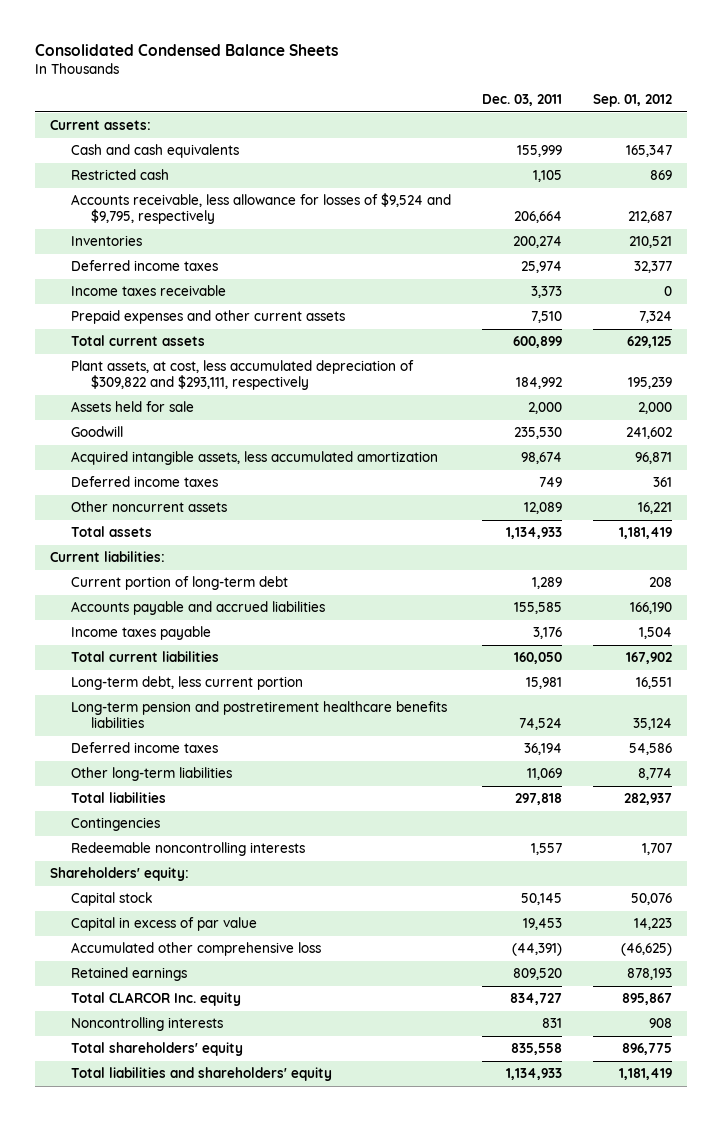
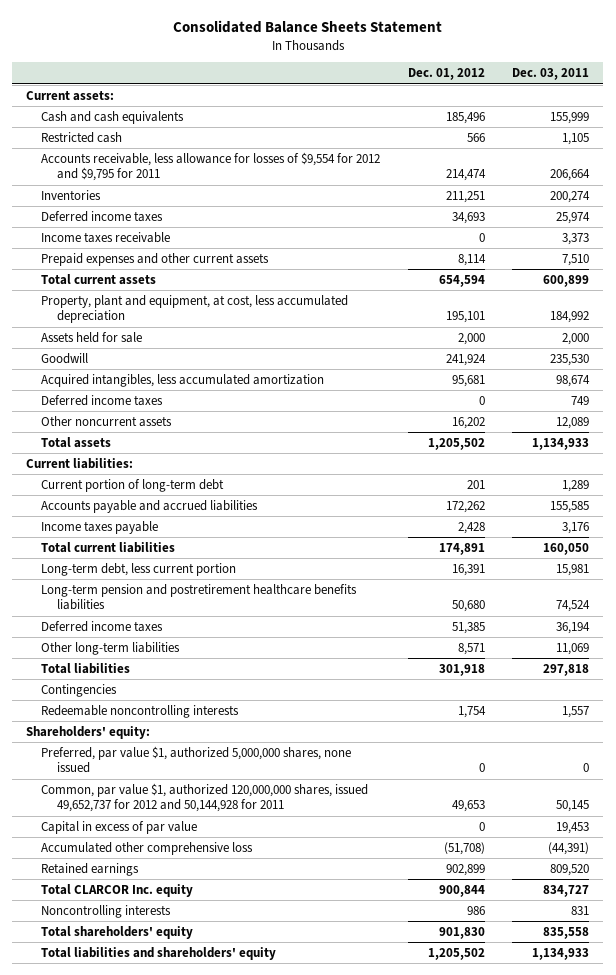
[34,43,338,56] Consolidated Condensed Balance Sheets -> [172,20,442,34] Consolidated Balance Sheets Statement
[592,94,672,108] Sep. 01, 2012 -> none
none -> [407,68,485,81] Dec. 01, 2012
[70,193,451,225] Accounts receivable, less allowance for losses of $9,524 and $9,795, respectively -> [41,151,381,182] Accounts receivable, less allowance for losses of $9,554 for 2012 and $9,795 for 2011
[70,360,414,391] Plant assets, at cost, less accumulated depreciation of $309,822 and $293,111, respectively -> [41,294,349,324] Property, plant and equipment, at cost, less accumulated depreciation
[70,451,438,466] Acquired intangible assets, less accumulated amortization -> [41,373,325,387] Acquired intangibles, less accumulated amortization
none -> [41,745,352,774] Preferred, par value $1, authorized 5,000,000 shares, none issued
[70,892,153,907] Capital stock -> [41,782,369,813] Common, par value $1, authorized 120,000,000 shares, issued 49,652,737 for 2012 and 50,144,928 for 2011

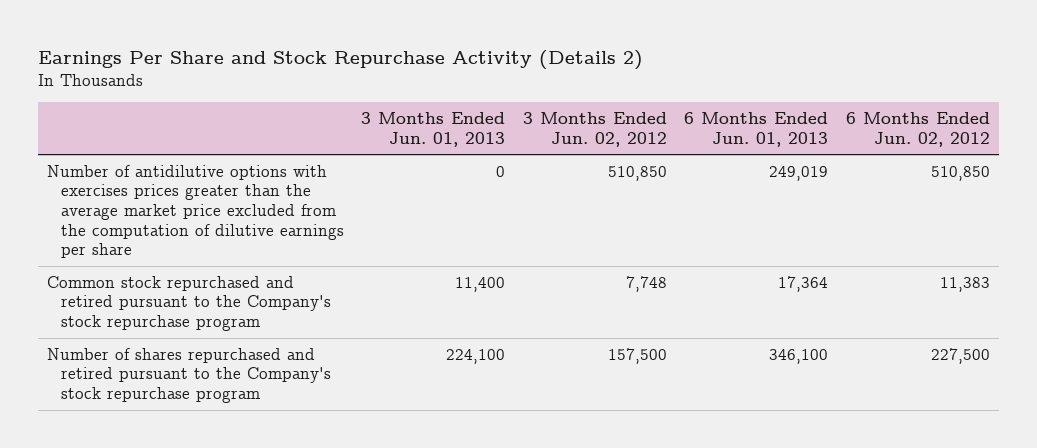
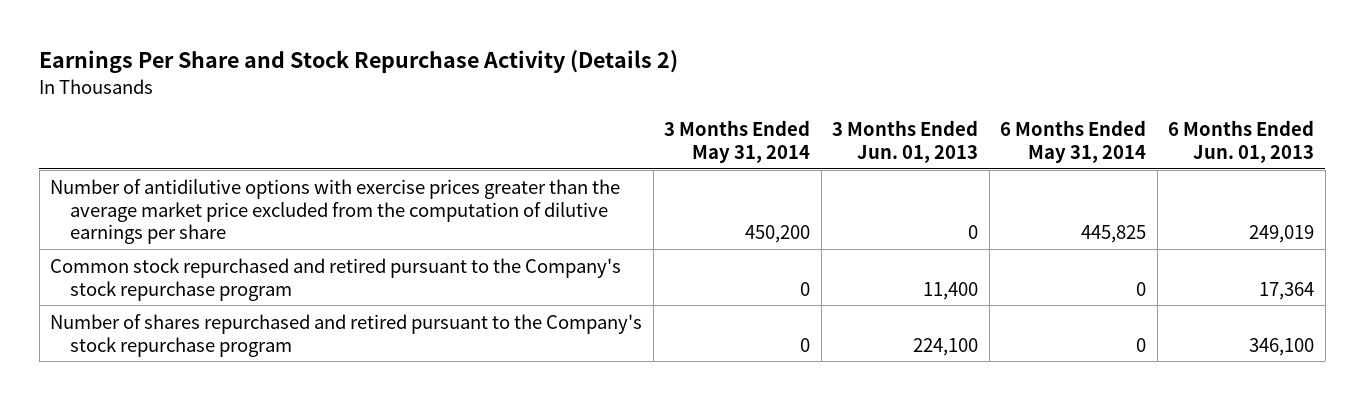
[522,112,667,147] 3 Months Ended Jun. 02, 2012 -> none
[845,112,990,147] 6 Months Ended Jun. 02, 2012 -> none
none -> [664,119,811,163] 3 Months Ended May 31, 2014
none -> [1000,119,1147,163] 6 Months Ended May 31, 2014
[46,164,344,259] Number of antidilutive options with exercises prices greater than the average market price excluded from the computation of dilutive earnings per share -> [50,178,621,245] Number of antidilutive options with exercise prices greater than the average market price excluded from the computation of dilutive earnings per share

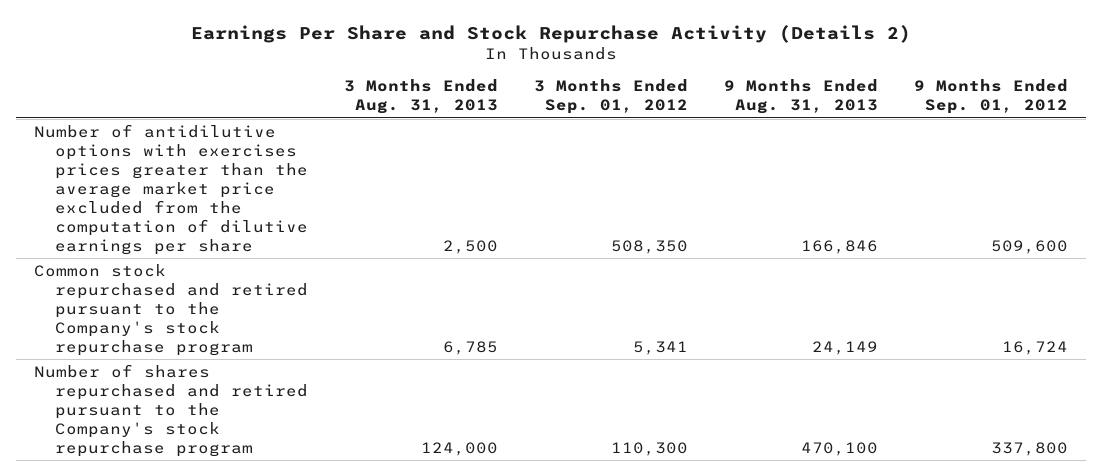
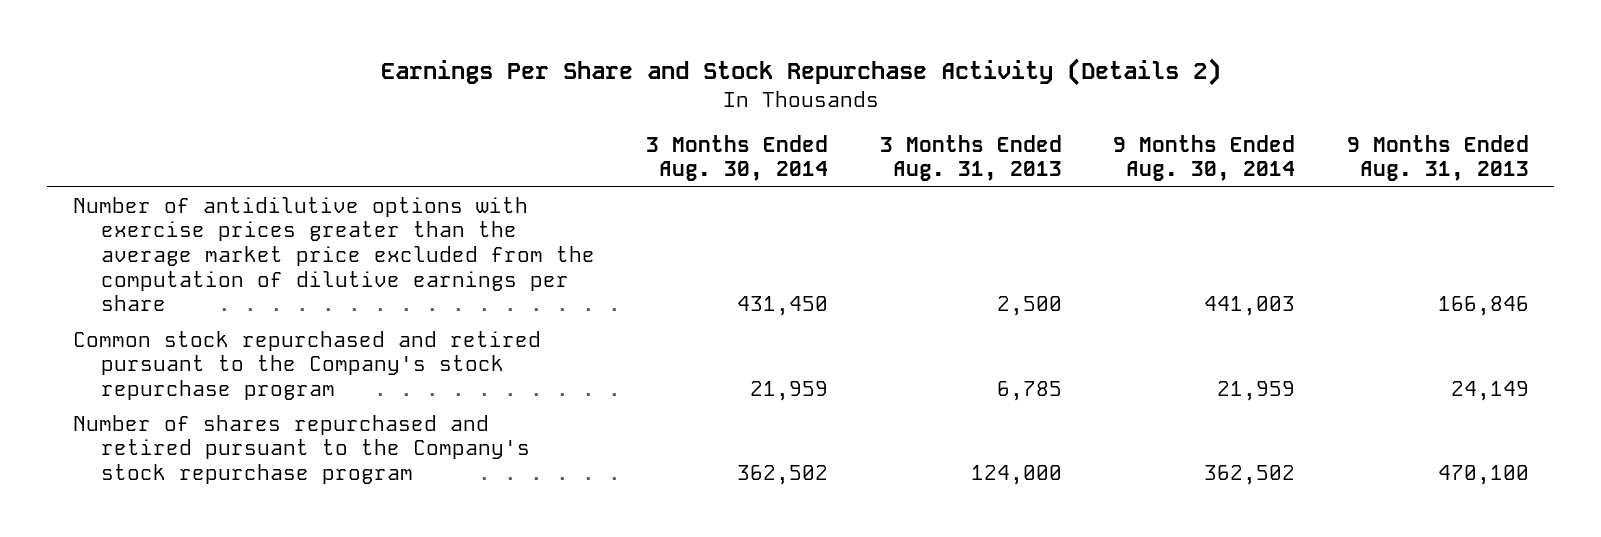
[534,79,689,115] 3 Months Ended Sep. 01, 2012 -> none
[914,79,1069,115] 9 Months Ended Sep. 01, 2012 -> none
none -> [646,134,829,182] 3 Months Ended Aug. 30, 2014
none -> [1113,134,1296,182] 9 Months Ended Aug. 30, 2014
[33,123,308,255] Number of antidilutive options with exercises prices greater than the average market price excluded from the computation of dilutive earnings per share -> [72,196,595,312] Number of antidilutive options with exercise prices greater than the average market price excluded from the computation of dilutive earnings per share

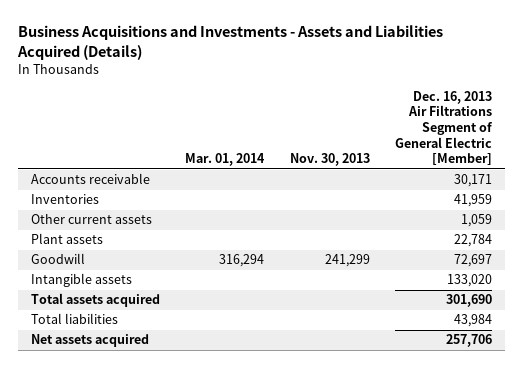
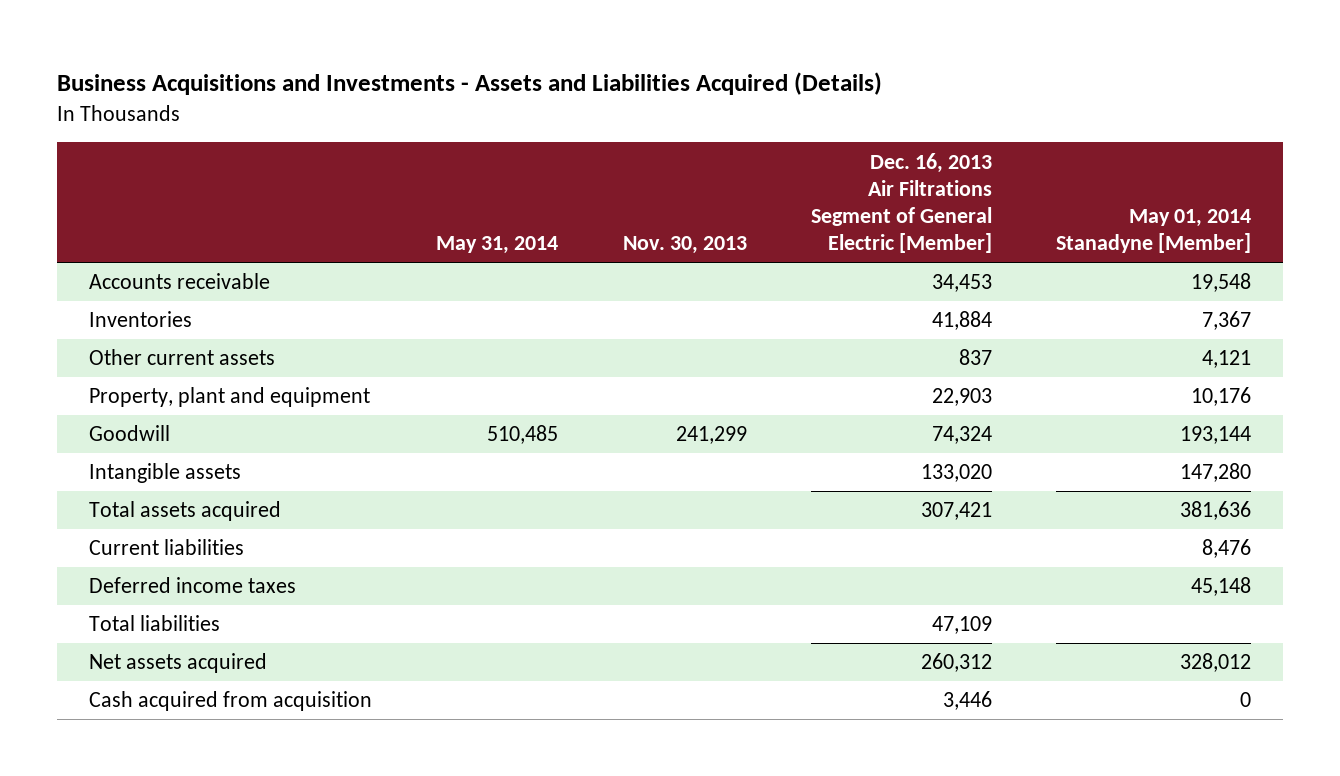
[185,153,266,167] Mar. 01, 2014 -> none
none -> [436,236,559,255] May 31, 2014
none -> [1056,209,1252,254] May 01, 2014 Stanadyne [Member]
[454,174,493,188] 30,171 -> [932,274,993,293] 34,453
[454,194,493,208] 41,959 -> [932,311,993,331] 41,884
[461,214,493,228] 1,059 -> [959,349,993,366] 837
[30,233,103,245] Plant assets -> [89,387,371,408] Property, plant and equipment
[454,234,493,248] 22,784 -> [932,388,993,407] 22,903
[454,254,493,268] 72,697 -> [932,426,993,445] 74,324
[446,294,493,308] 301,690 -> [921,502,993,521] 307,421
none -> [89,539,245,556] Current liabilities
none -> [89,577,297,594] Deferred income taxes
[454,314,493,328] 43,984 -> [932,616,993,635] 47,109
[446,334,493,348] 257,706 -> [921,653,993,673] 260,312
none -> [89,691,373,712] Cash acquired from acquisition

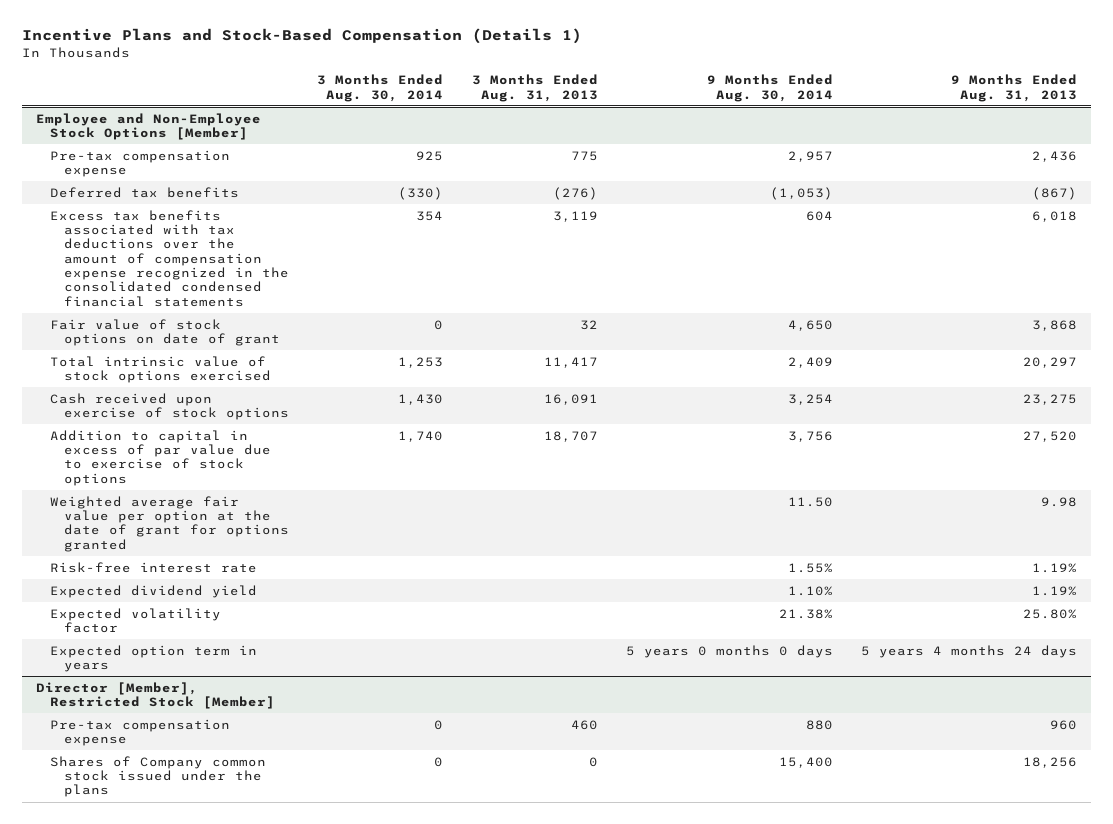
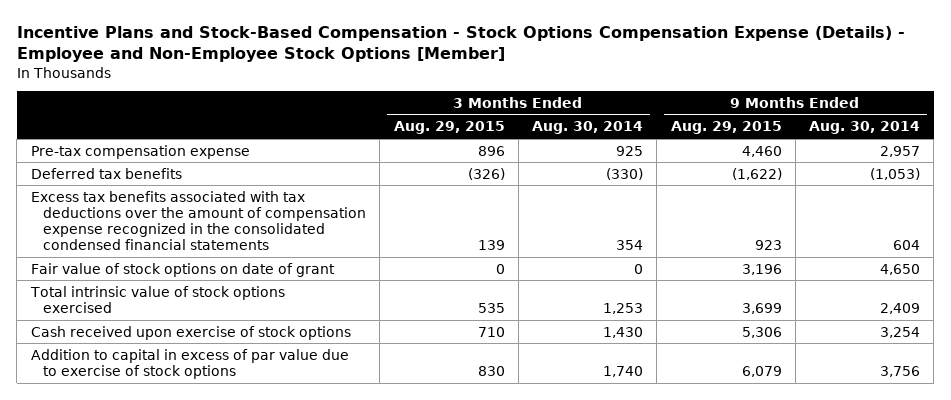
[21,28,582,45] Incentive Plans and Stock-Based Compensation (Details 1) -> [16,25,905,63] Incentive Plans and Stock-Based Compensation - Stock Options Compensation Expense (Details) - Employee and Non-Employee Stock Options [Member]
[471,74,598,102] 3 Months Ended Aug. 31, 2013 -> none
[950,74,1077,102] 9 Months Ended Aug. 31, 2013 -> none
none -> [393,121,505,135] Aug. 29, 2015
none -> [670,121,782,135] Aug. 29, 2015
[35,112,261,141] Employee and Non-Employee Stock Options [Member] -> none
[49,495,290,552] Weighted average fair value per option at the date of grant for options granted -> none
[49,561,257,573] Risk-free interest rate -> none
[49,584,257,598] Expected dividend yield -> none
[49,607,221,634] Expected volatility factor -> none
[49,644,257,673] Expected option term in years -> none
[35,681,275,710] Director [Member], Restricted Stock [Member] -> none
[49,718,230,747] Pre-tax compensation expense -> none
[49,755,266,798] Shares of Company common stock issued under the plans -> none

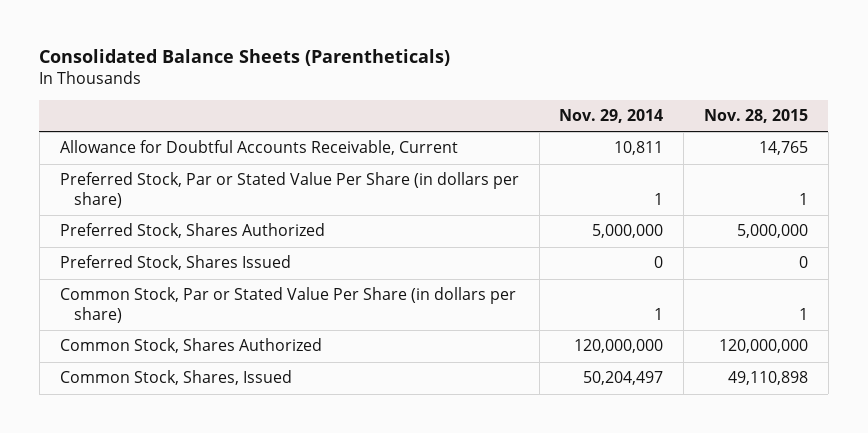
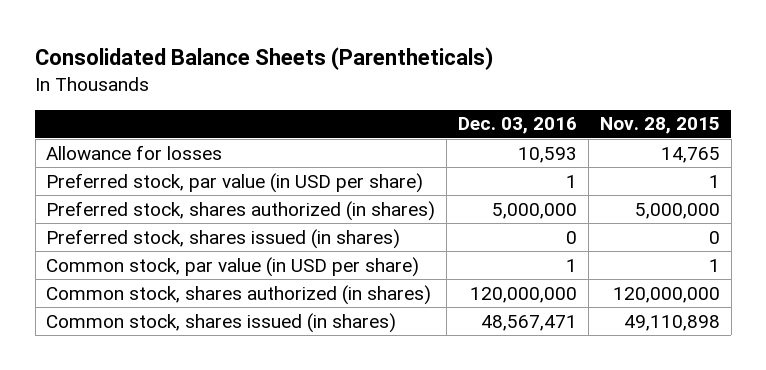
[559,108,664,123] Nov. 29, 2014 -> none
none -> [458,117,578,135] Dec. 03, 2016
[59,140,458,156] Allowance for Doubtful Accounts Receivable, Current -> [46,144,223,160] Allowance for losses
[59,172,519,208] Preferred Stock, Par or Stated Value Per Share (in dollars per share) -> [46,172,424,193] Preferred stock, par value (in USD per share)
[59,223,325,239] Preferred Stock, Shares Authorized -> [46,200,436,221] Preferred stock, shares authorized (in shares)
[59,255,291,271] Preferred Stock, Shares Issued -> [46,228,401,249] Preferred stock, shares issued (in shares)
[59,287,516,323] Common Stock, Par or Stated Value Per Share (in dollars per share) -> [46,256,420,277] Common stock, par value (in USD per share)
[59,338,322,354] Common Stock, Shares Authorized -> [46,284,432,305] Common stock, shares authorized (in shares)
[59,370,292,386] Common Stock, Shares, Issued -> [46,312,397,333] Common stock, shares issued (in shares)

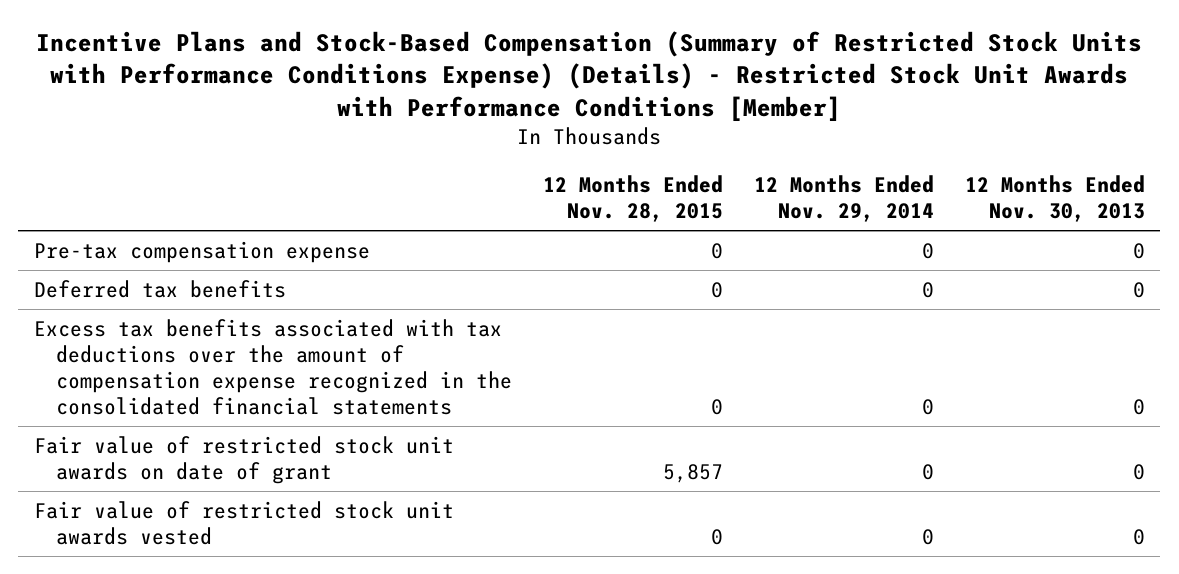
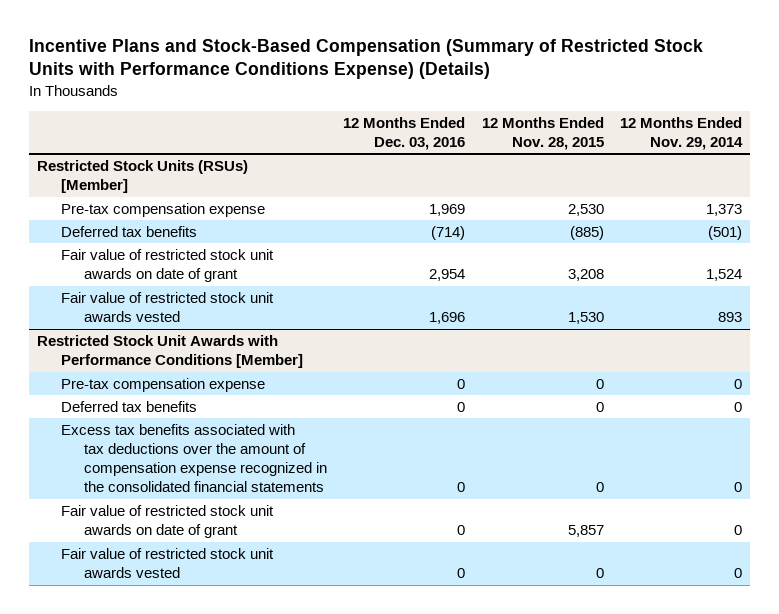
[36,30,1143,123] Incentive Plans and Stock-Based Compensation (Summary of Restricted Stock Units with Performance Conditions Expense) (Details) - Restricted Stock Unit Awards with Performance Conditions [Member] -> [28,39,703,80] Incentive Plans and Stock-Based Compensation (Summary of Restricted Stock Units with Performance Conditions Expense) (Details)
[964,175,1145,223] 12 Months Ended Nov. 30, 2013 -> none
none -> [343,116,466,150] 12 Months Ended Dec. 03, 2016
none -> [36,159,248,194] Restricted Stock Units (RSUs) [Member]
none -> [60,202,265,217] Pre-tax compensation expense
none -> [60,225,197,237] Deferred tax benefits
none -> [60,248,274,283] Fair value of restricted stock unit awards on date of grant
none -> [60,291,274,323] Fair value of restricted stock unit awards vested
none -> [36,334,303,369] Restricted Stock Unit Awards with Performance Conditions [Member]

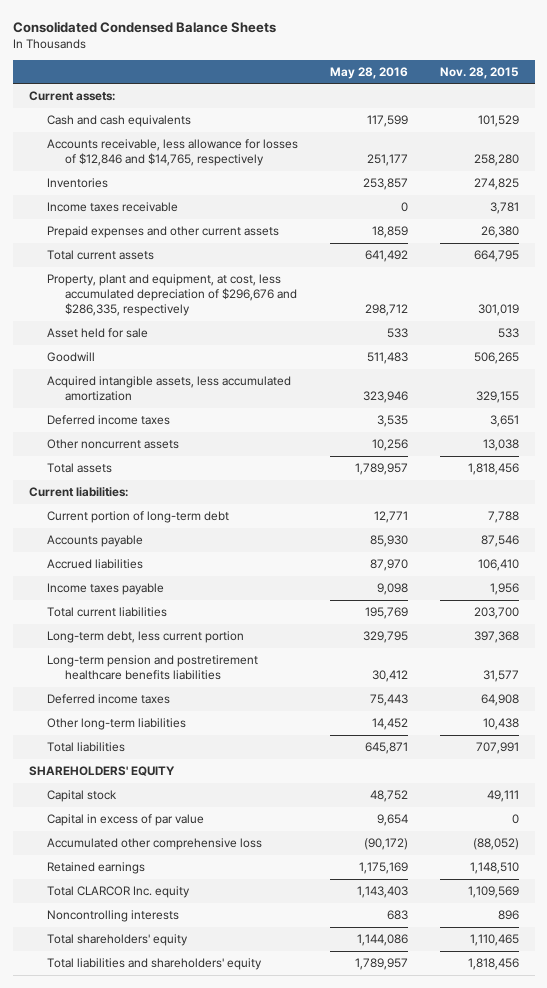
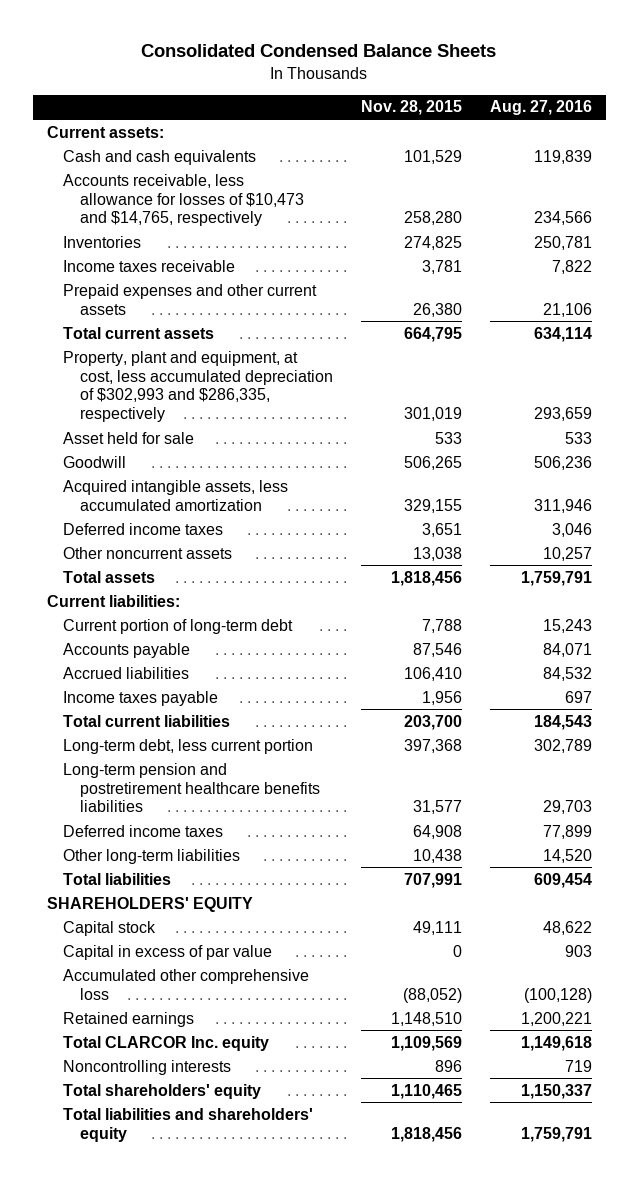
[329,66,408,79] May 28, 2016 -> none
none -> [490,100,593,116] Aug. 27, 2016
[47,139,299,167] Accounts receivable, less allowance for losses of $12,846 and $14,765, respectively -> [63,173,305,227] Accounts receivable, less allowance for losses of $10,473 and $14,765, respectively
[47,274,298,317] Property, plant and equipment, at cost, less accumulated depreciation of $296,676 and $286,335, respectively -> [63,350,334,423] Property, plant and equipment, at cost, less accumulated depreciation of $302,993 and $286,335, respectively

